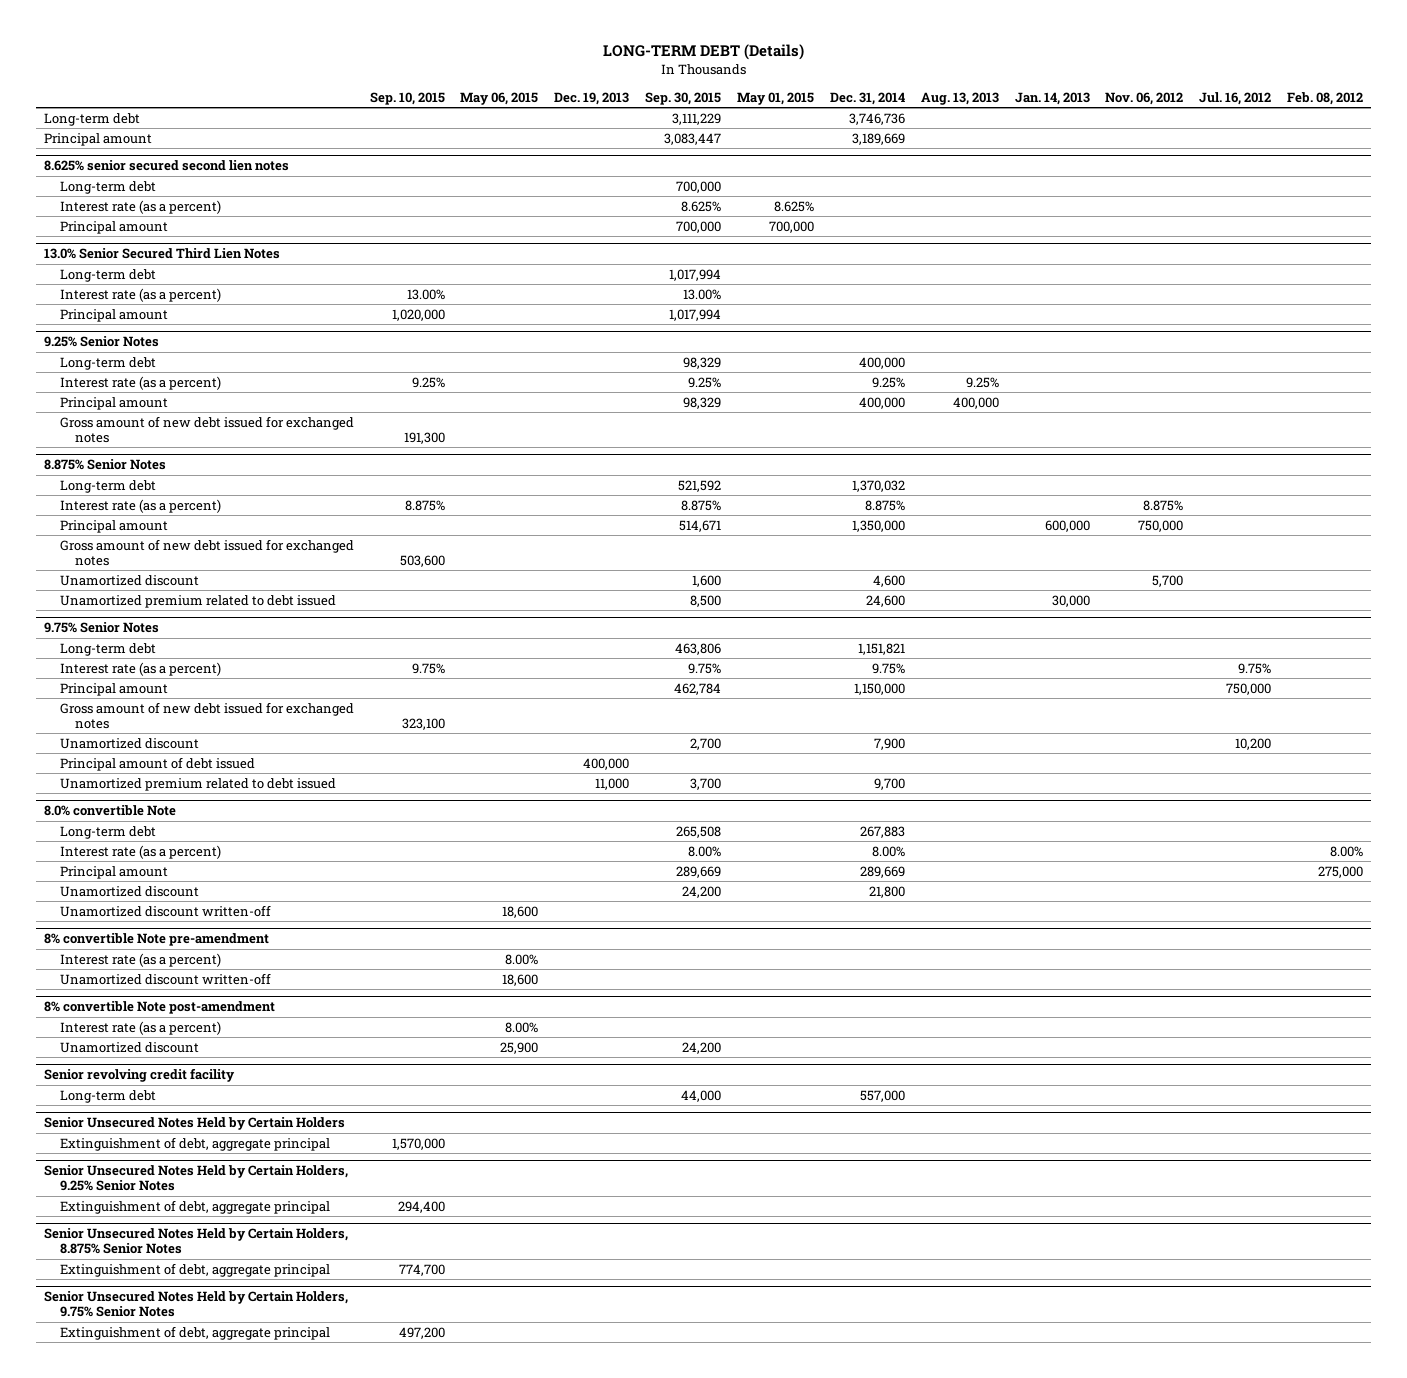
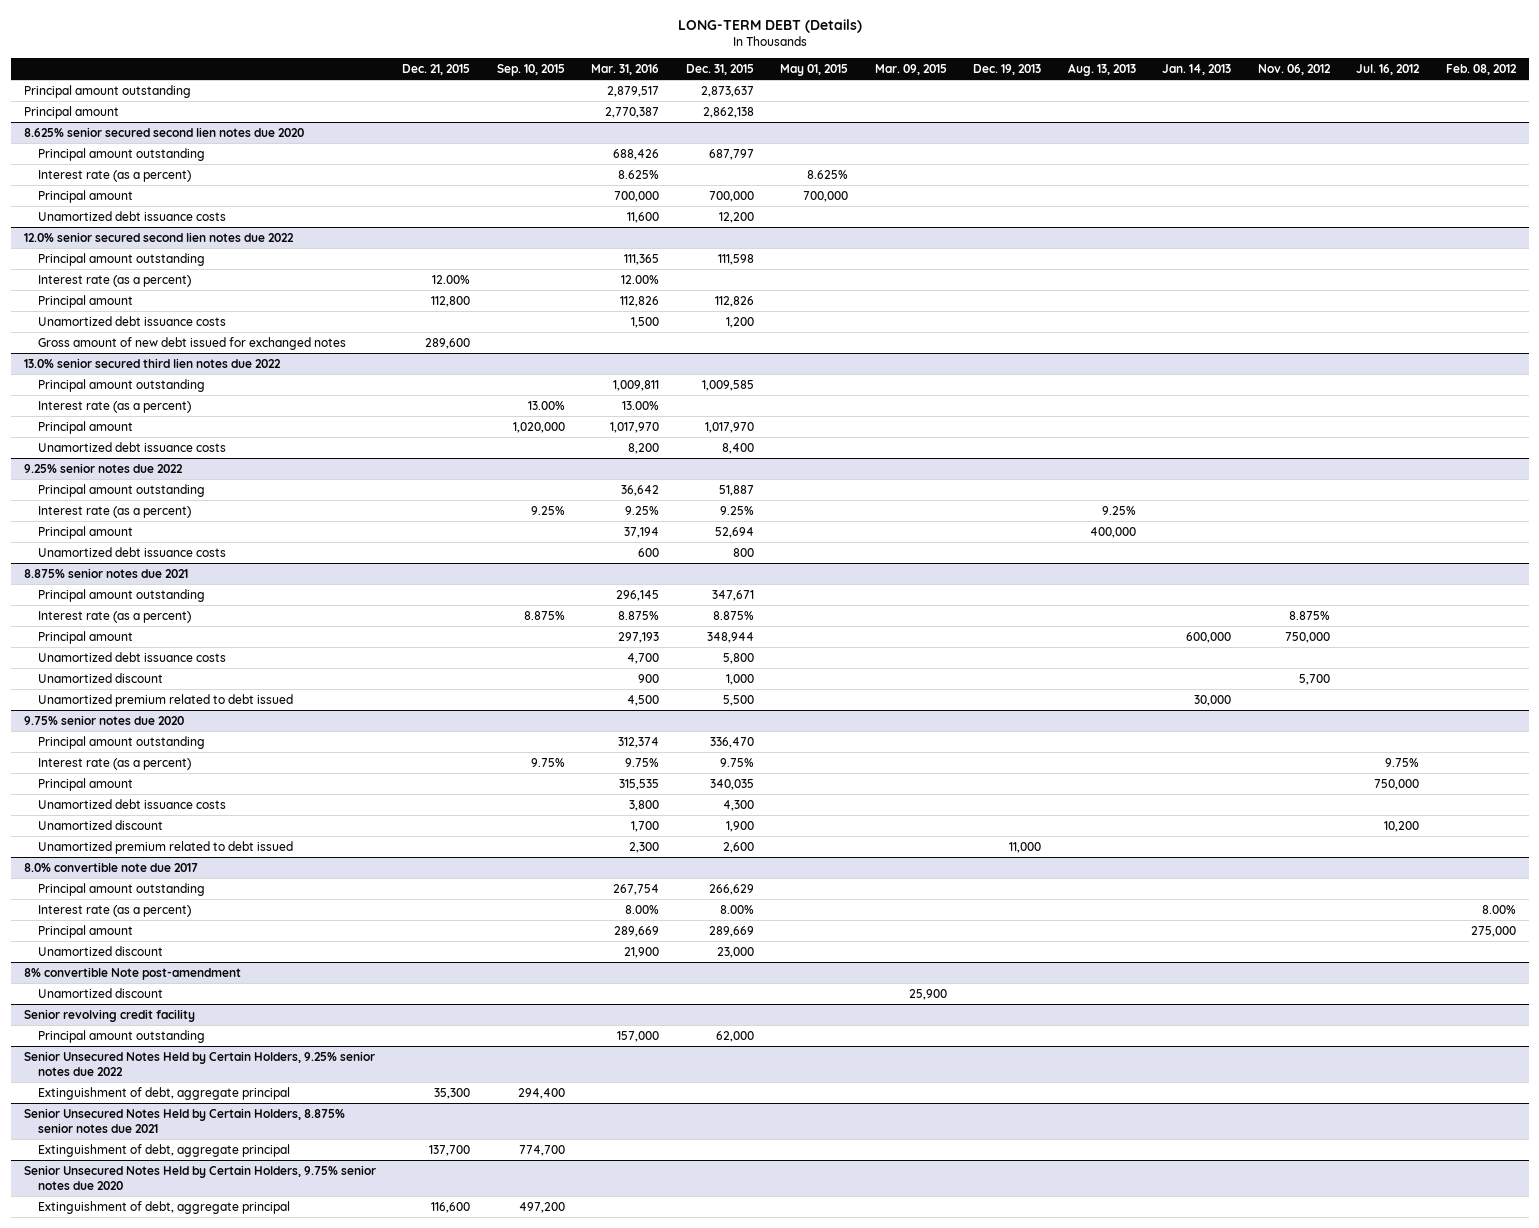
[460,91,539,105] May 06, 2015 -> none
[645,91,722,105] Sep. 30, 2015 -> none
[829,91,905,105] Dec. 31, 2014 -> none
none -> [402,63,471,75] Dec. 21, 2015
none -> [591,63,660,75] Mar. 31, 2016
none -> [685,63,754,75] Dec. 31, 2015
none -> [874,63,947,75] Mar. 09, 2015
[44,112,141,126] Long-term debt -> none
none -> [23,84,191,98] Principal amount outstanding
[59,180,156,194] Long-term debt -> none
[44,160,290,172] 8.625% senior secured second lien notes -> [23,126,304,137] 8.625% senior secured second lien notes due 2020
none -> [37,147,205,161] Principal amount outstanding
[59,268,156,282] Long-term debt -> none
none -> [37,210,226,221] Unamortized debt issuance costs
none -> [23,231,294,242] 12.0% senior secured second lien notes due 2022
none -> [37,252,205,266] Principal amount outstanding
none -> [37,274,191,287] Interest rate (as a percent)
none -> [37,294,133,308] Principal amount
none -> [37,315,226,326] Unamortized debt issuance costs
none -> [37,336,346,350] Gross amount of new debt issued for exchanged notes
[44,248,281,260] 13.0% Senior Secured Third Lien Notes -> [23,357,281,368] 13.0% senior secured third lien notes due 2022
none -> [37,378,205,392] Principal amount outstanding
[59,356,156,370] Long-term debt -> none
none -> [37,441,226,452] Unamortized debt issuance costs
[44,336,160,348] 9.25% Senior Notes -> [23,462,183,473] 9.25% senior notes due 2022
none -> [37,483,205,497] Principal amount outstanding
[59,415,354,443] Gross amount of new debt issued for exchanged notes -> none
[59,479,156,493] Long-term debt -> none
none -> [37,546,226,557] Unamortized debt issuance costs
[44,459,167,471] 8.875% Senior Notes -> [23,567,188,578] 8.875% senior notes due 2021
none -> [37,588,205,602] Principal amount outstanding
[59,538,354,566] Gross amount of new debt issued for exchanged notes -> none
none -> [37,651,226,662] Unamortized debt issuance costs
[59,642,156,656] Long-term debt -> none
[44,622,160,634] 9.75% Senior Notes -> [23,714,184,725] 9.75% senior notes due 2020
none -> [37,735,205,749] Principal amount outstanding
[59,701,354,729] Gross amount of new debt issued for exchanged notes -> none
none -> [37,798,226,809] Unamortized debt issuance costs
[59,756,255,771] Principal amount of debt issued -> none
[59,825,156,839] Long-term debt -> none
[44,805,177,817] 8.0% convertible Note -> [23,861,198,872] 8.0% convertible note due 2017
none -> [37,882,205,896] Principal amount outstanding
[59,904,271,917] Unamortized discount written-off -> none
[44,933,270,947] 8% convertible Note pre-amendment -> none
[59,952,221,967] Interest rate (as a percent) -> none
[59,972,271,985] Unamortized discount written-off -> none
[59,1020,221,1035] Interest rate (as a percent) -> none
[59,1089,156,1103] Long-term debt -> none
[44,1117,346,1131] Senior Unsecured Notes Held by Certain Holders -> none
[59,1136,330,1151] Extinguishment of debt, aggregate principal -> none
none -> [37,1029,205,1043] Principal amount outstanding
[44,1165,349,1192] Senior Unsecured Notes Held by Certain Holders, 9.25% Senior Notes -> [23,1050,375,1076] Senior Unsecured Notes Held by Certain Holders, 9.25% senior notes due 2022
[44,1228,349,1255] Senior Unsecured Notes Held by Certain Holders, 8.875% Senior Notes -> [23,1107,345,1133] Senior Unsecured Notes Held by Certain Holders, 8.875% senior notes due 2021
[44,1291,349,1318] Senior Unsecured Notes Held by Certain Holders, 9.75% Senior Notes -> [23,1164,376,1190] Senior Unsecured Notes Held by Certain Holders, 9.75% senior notes due 2020

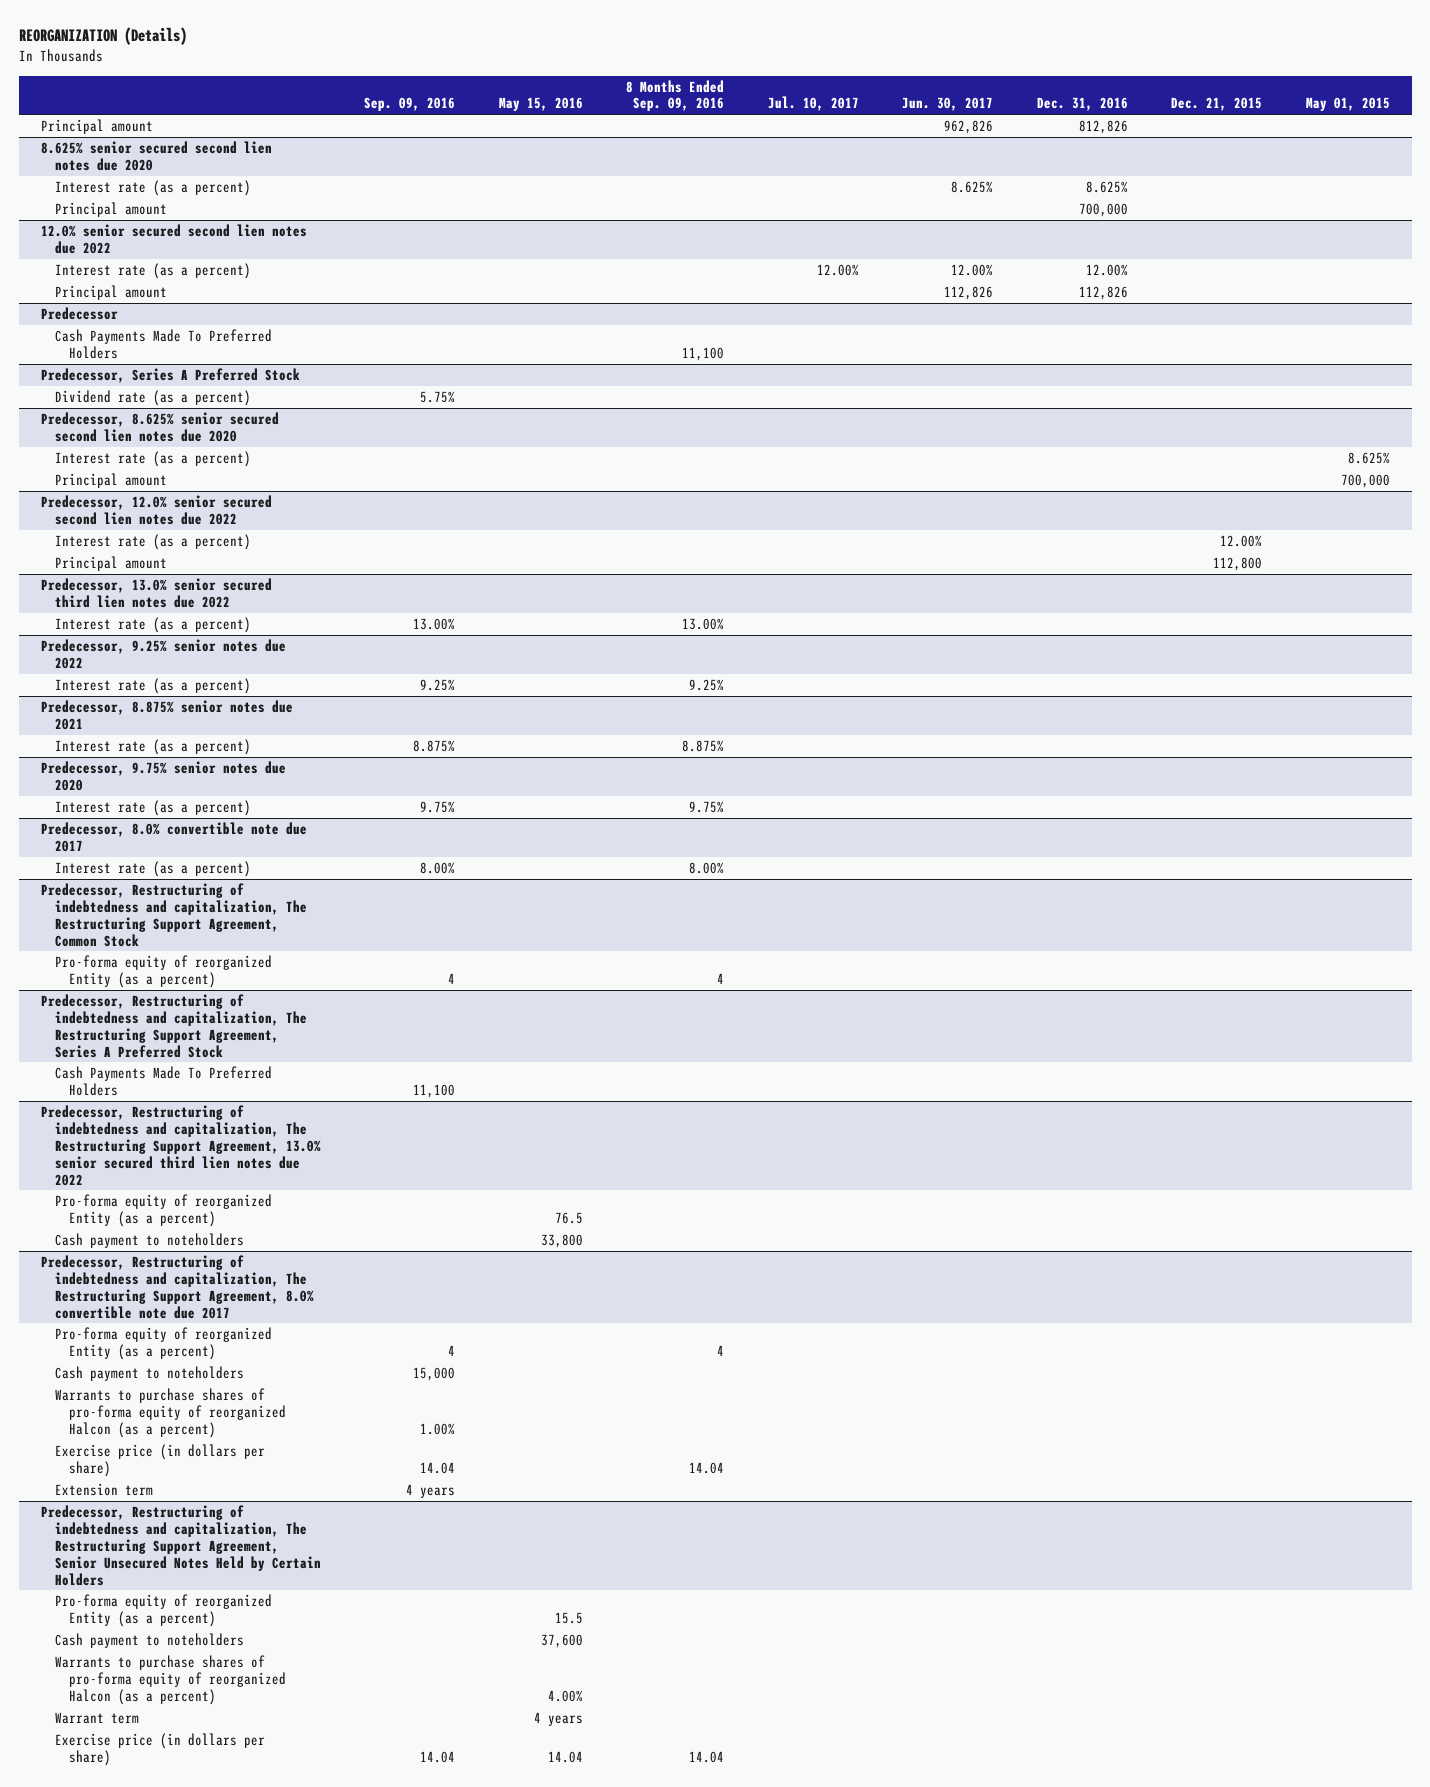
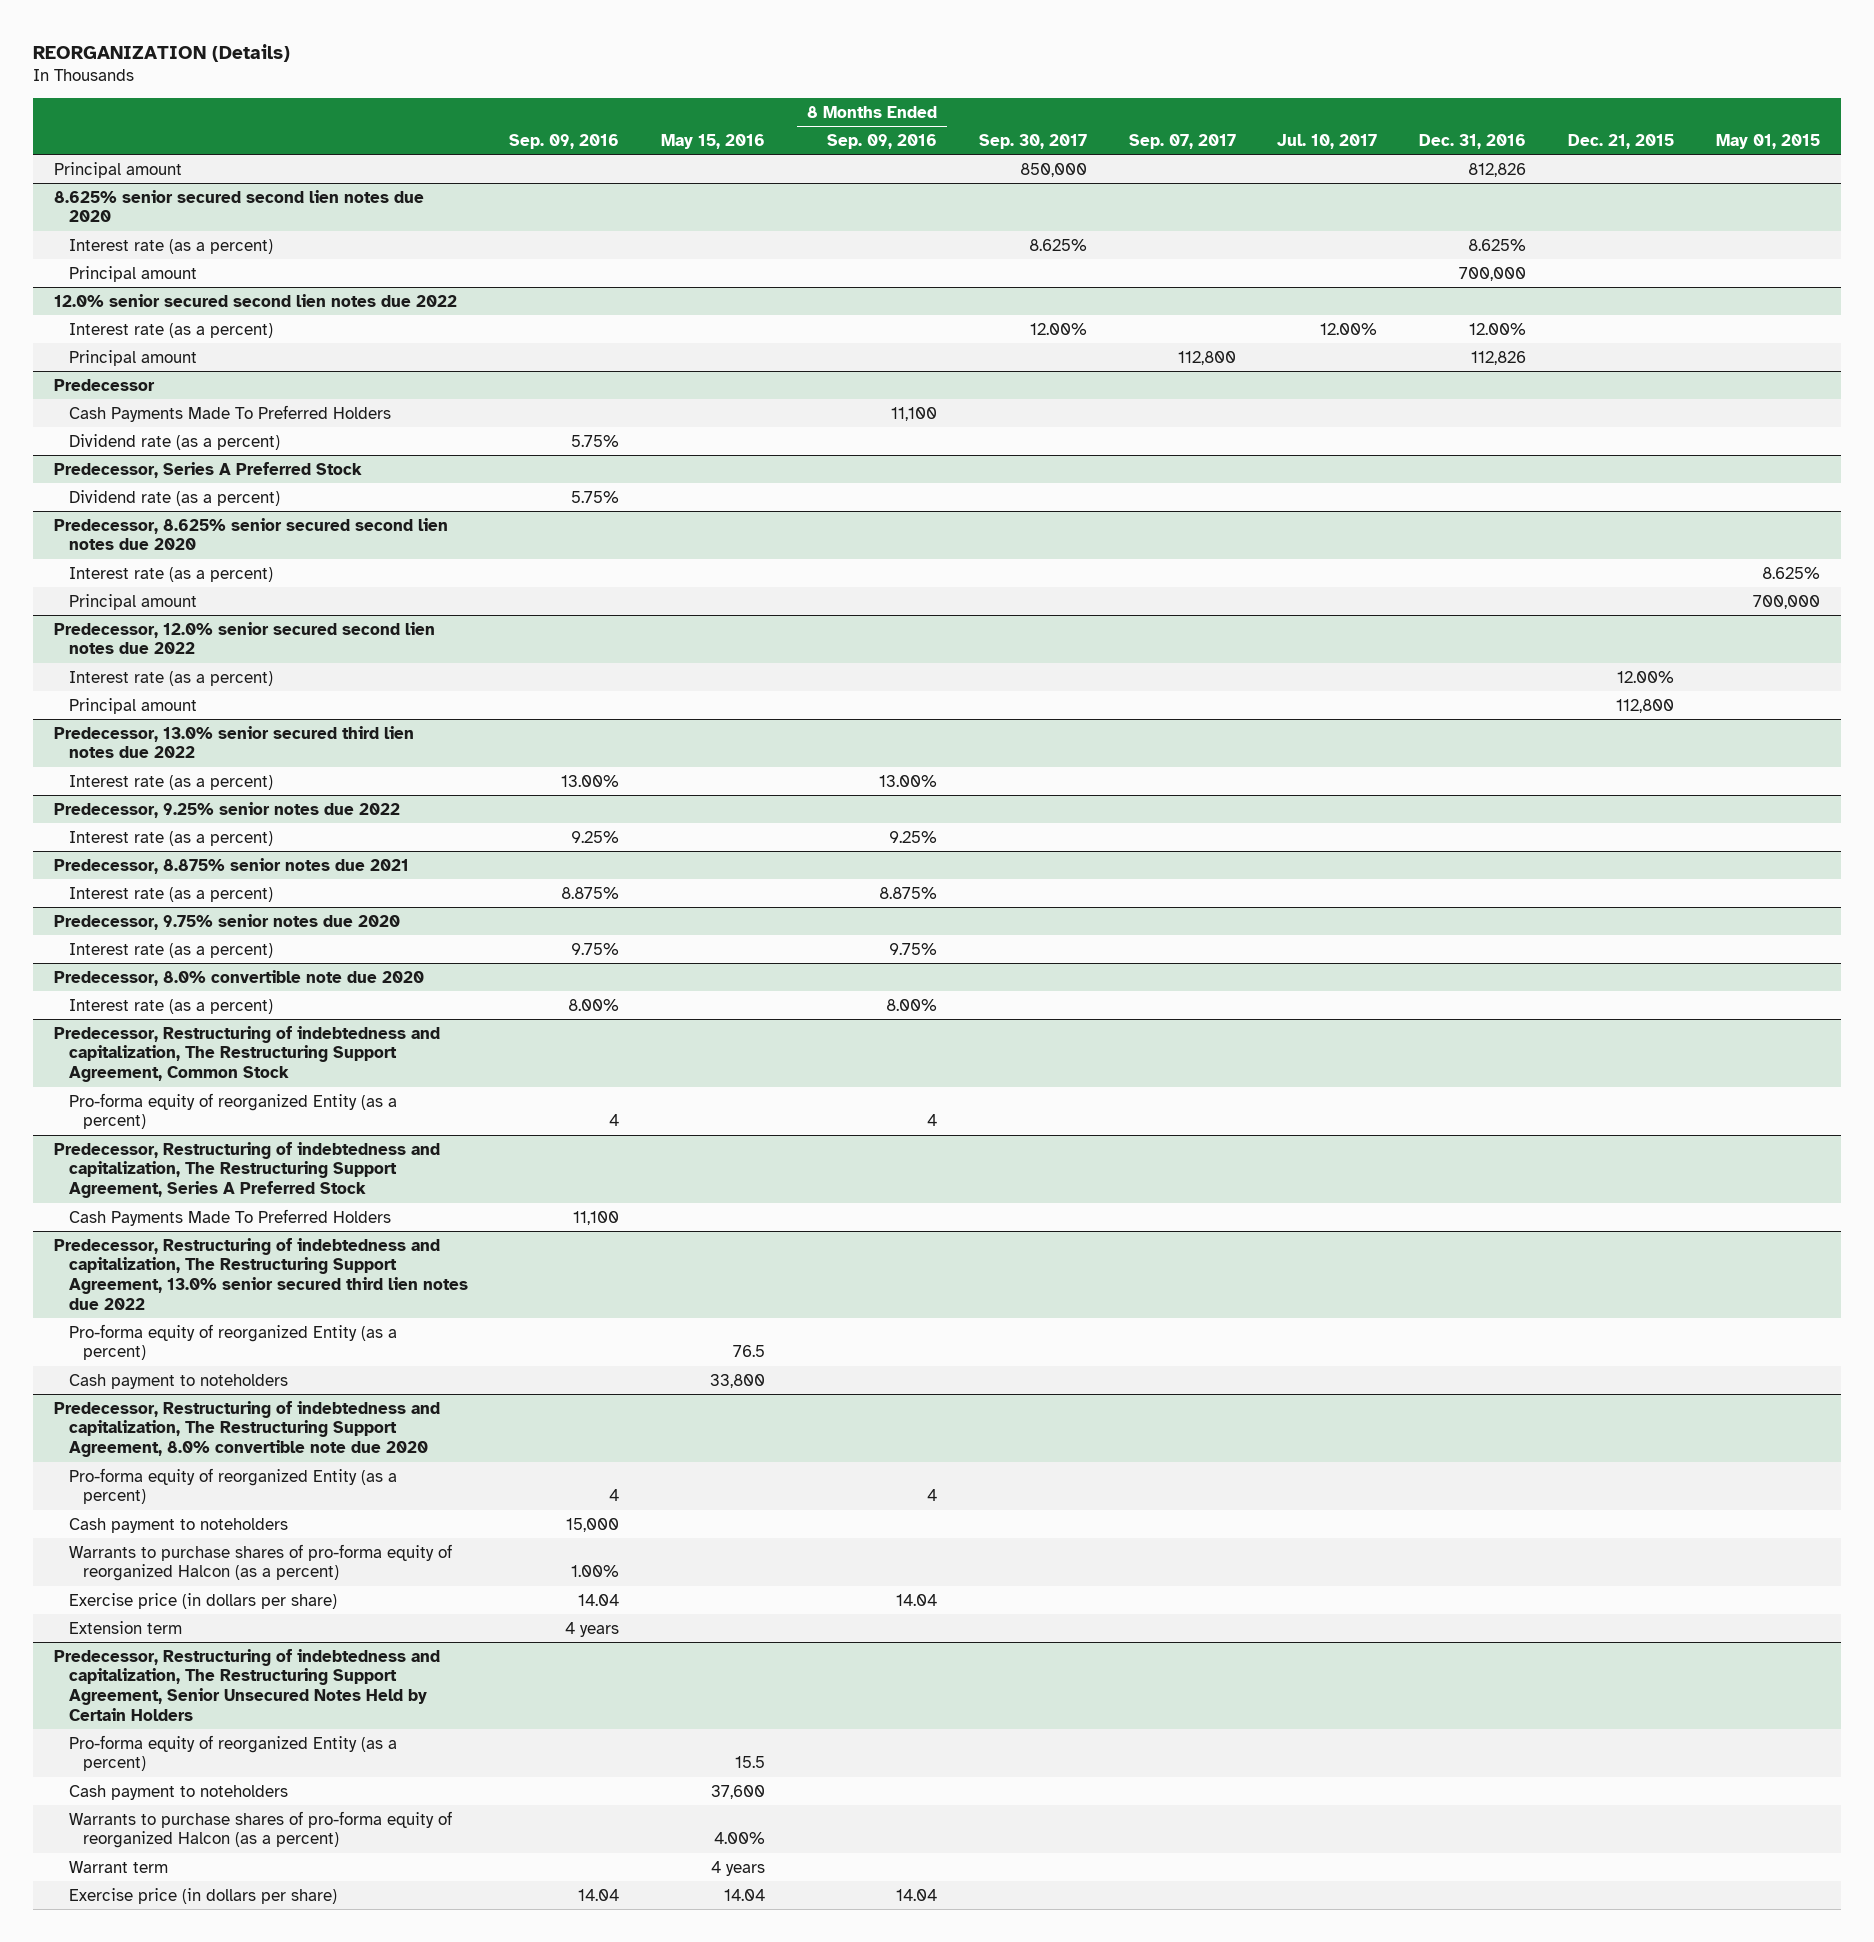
[902,97,994,112] Jun. 30, 2017 -> none
none -> [978,133,1087,149] Sep. 30, 2017
none -> [1128,133,1236,149] Sep. 07, 2017
none -> [68,433,280,450] Dividend rate (as a percent)
[40,821,307,852] Predecessor, 8.0% convertible note due 2017 -> [54,969,425,986] Predecessor, 8.0% convertible note due 2020
[40,1254,314,1319] Predecessor, Restructuring of indebtedness and capitalization, The Restructuring Support Agreement, 8.0% convertible note due 2017 -> [54,1400,441,1458] Predecessor, Restructuring of indebtedness and capitalization, The Restructuring Support Agreement, 8.0% convertible note due 2020

